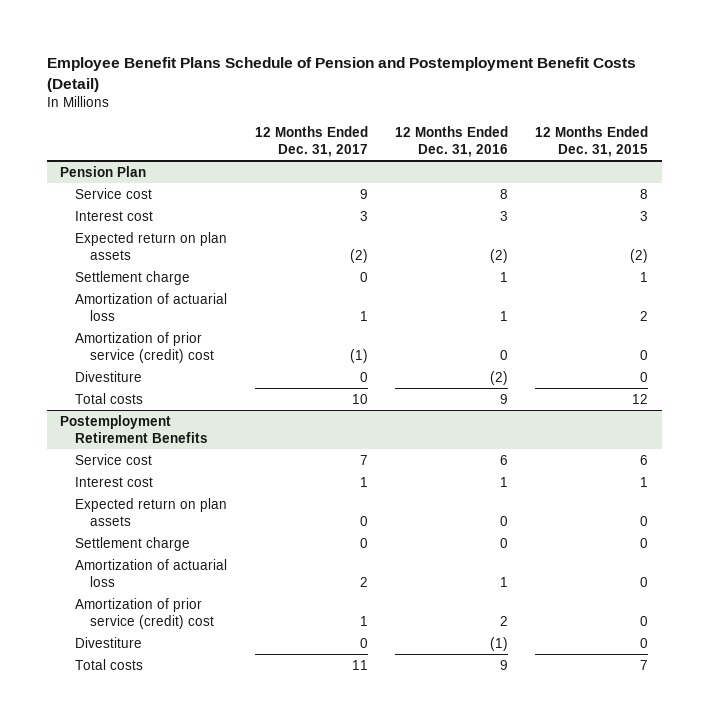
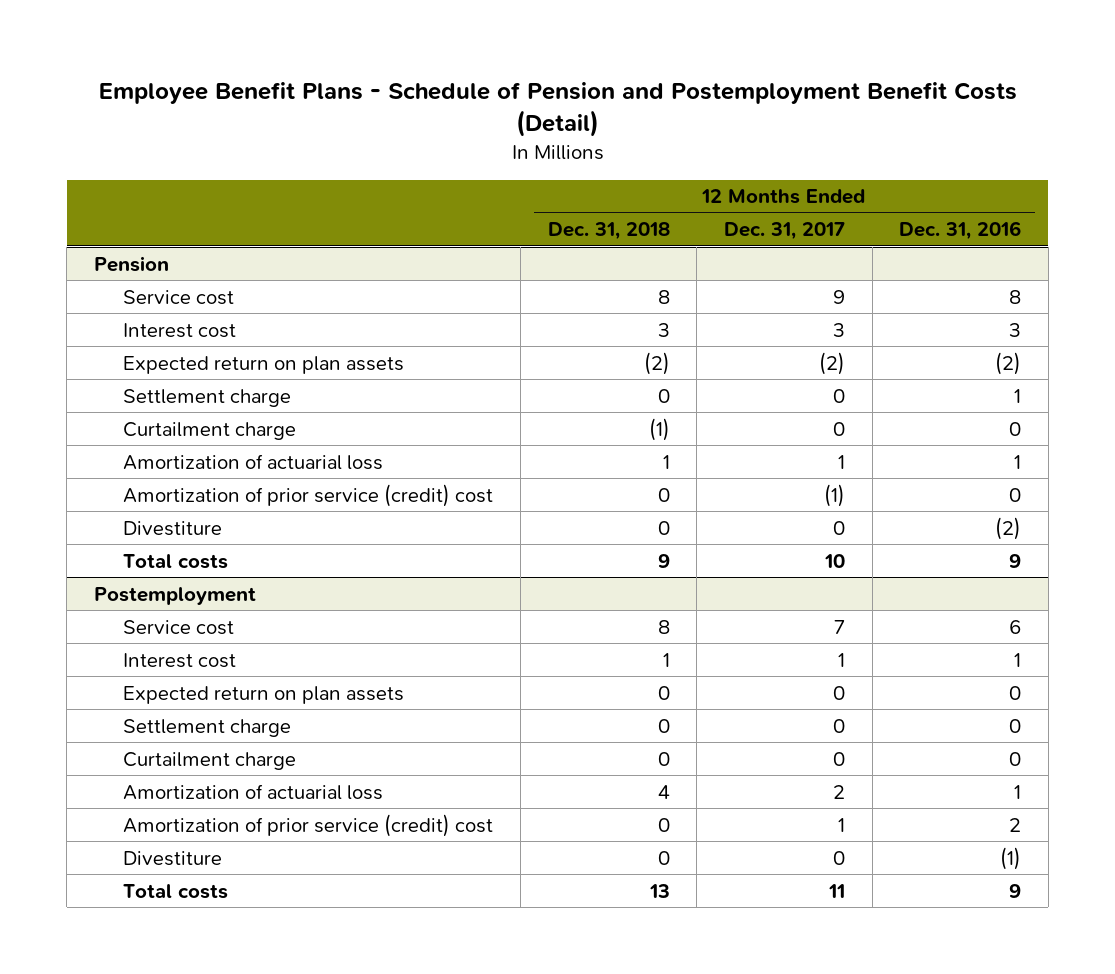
[46,56,636,93] Employee Benefit Plans Schedule of Pension and Postemployment Benefit Costs (Detail) -> [98,81,1017,138] Employee Benefit Plans - Schedule of Pension and Postemployment Benefit Costs (Detail)
[535,125,649,157] 12 Months Ended Dec. 31, 2015 -> none
none -> [547,222,670,241] Dec. 31, 2018
[60,165,147,177] Pension Plan -> [94,255,170,272] Pension
none -> [123,421,297,440] Curtailment charge
[60,414,209,443] Postemployment Retirement Benefits -> [94,586,257,605] Postemployment
none -> [123,751,297,770] Curtailment charge

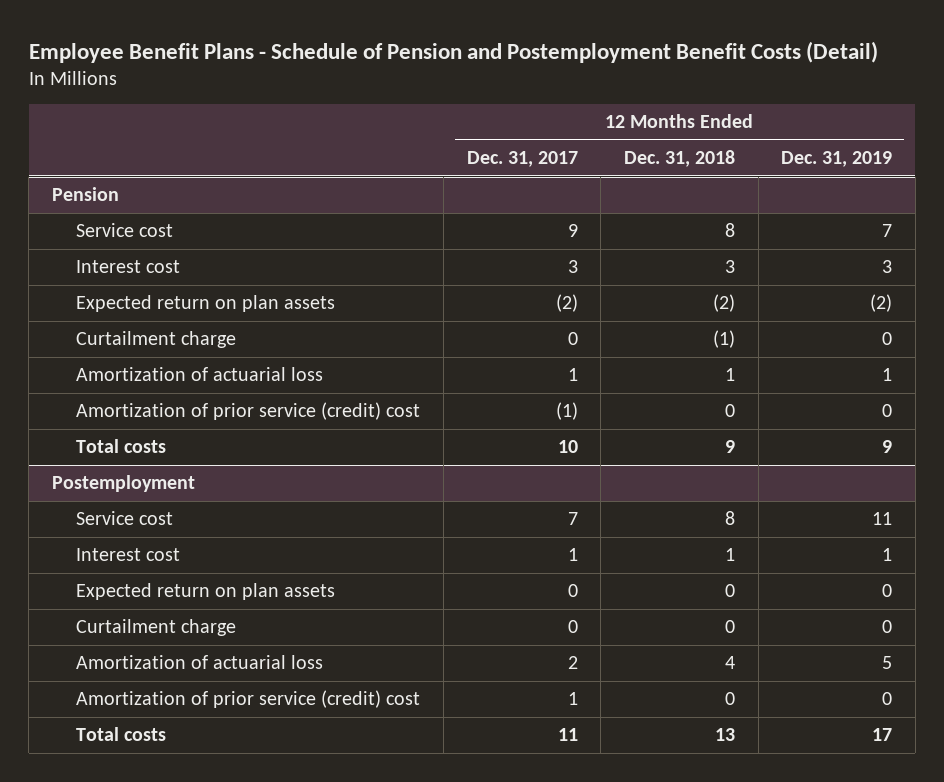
[899,221,1022,241] Dec. 31, 2016 -> none
none -> [781,151,893,168] Dec. 31, 2019
[123,388,292,407] Settlement charge -> none
[123,520,223,536] Divestiture -> none
[123,718,292,737] Settlement charge -> none
[123,850,223,866] Divestiture -> none

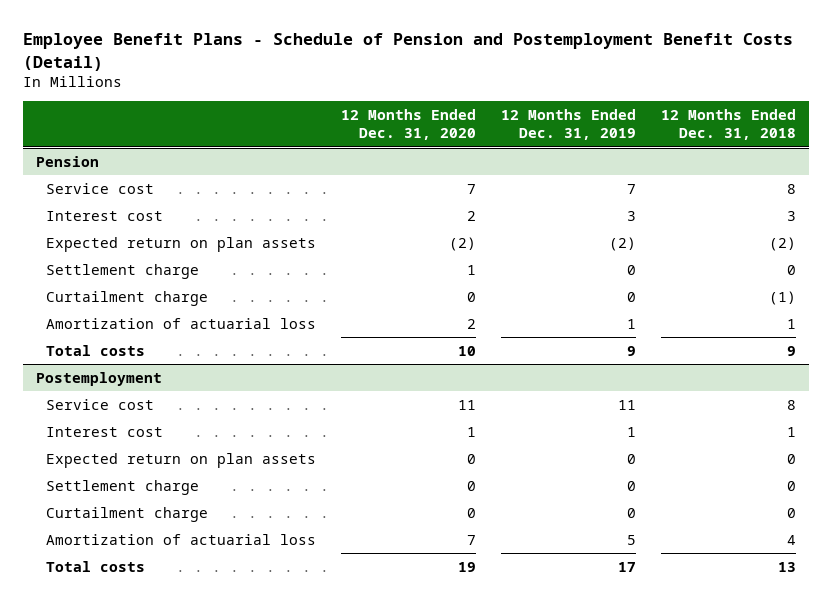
[466,151,578,168] Dec. 31, 2017 -> none
none -> [341,109,477,141] 12 Months Ended Dec. 31, 2020
none -> [46,263,200,279] Settlement charge
[76,402,421,421] Amortization of prior service (credit) cost -> none
none -> [46,479,200,495] Settlement charge
[76,690,421,709] Amortization of prior service (credit) cost -> none

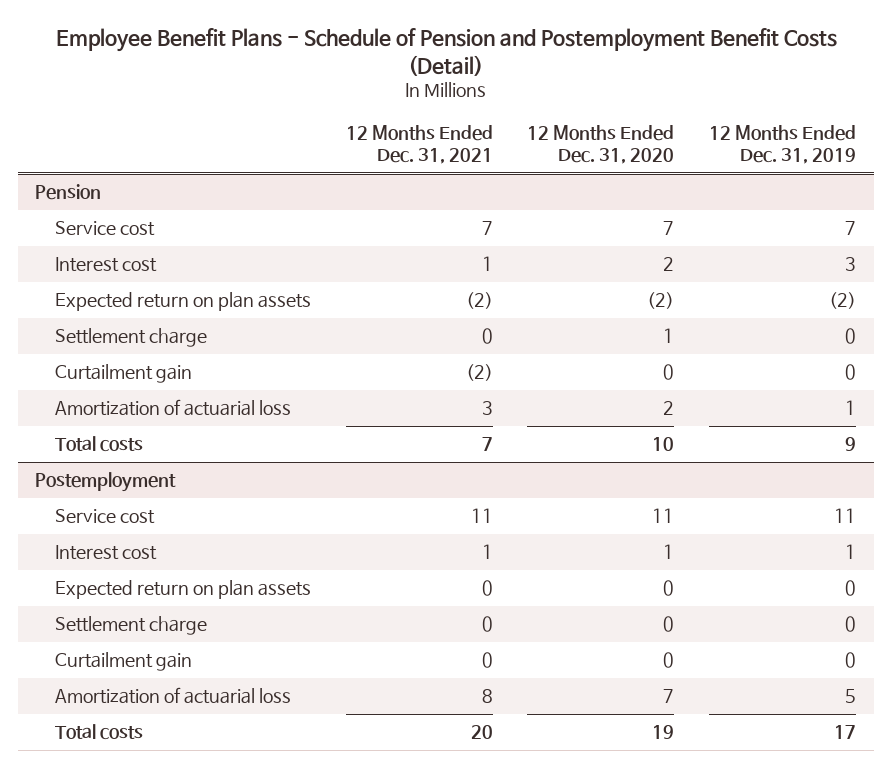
[661,109,797,141] 12 Months Ended Dec. 31, 2018 -> none
none -> [345,124,493,165] 12 Months Ended Dec. 31, 2021
[46,290,209,306] Curtailment charge -> [54,364,192,384] Curtailment gain
[46,506,209,522] Curtailment charge -> [54,652,192,672] Curtailment gain

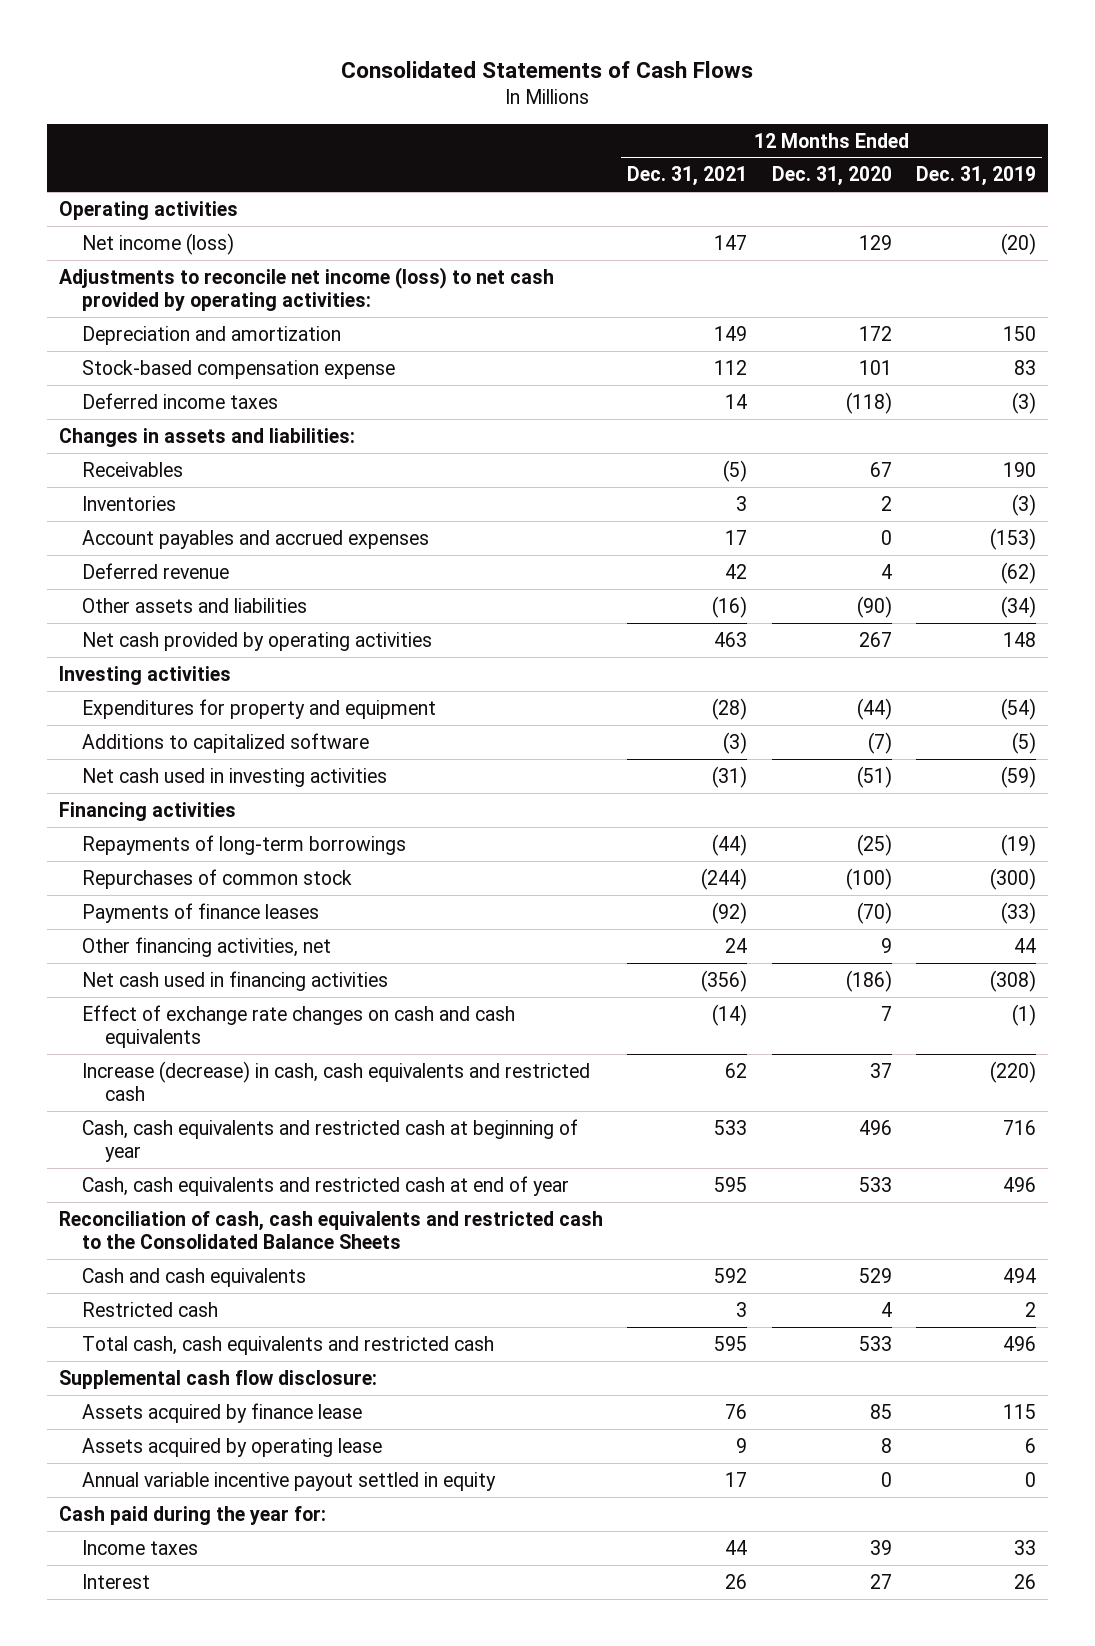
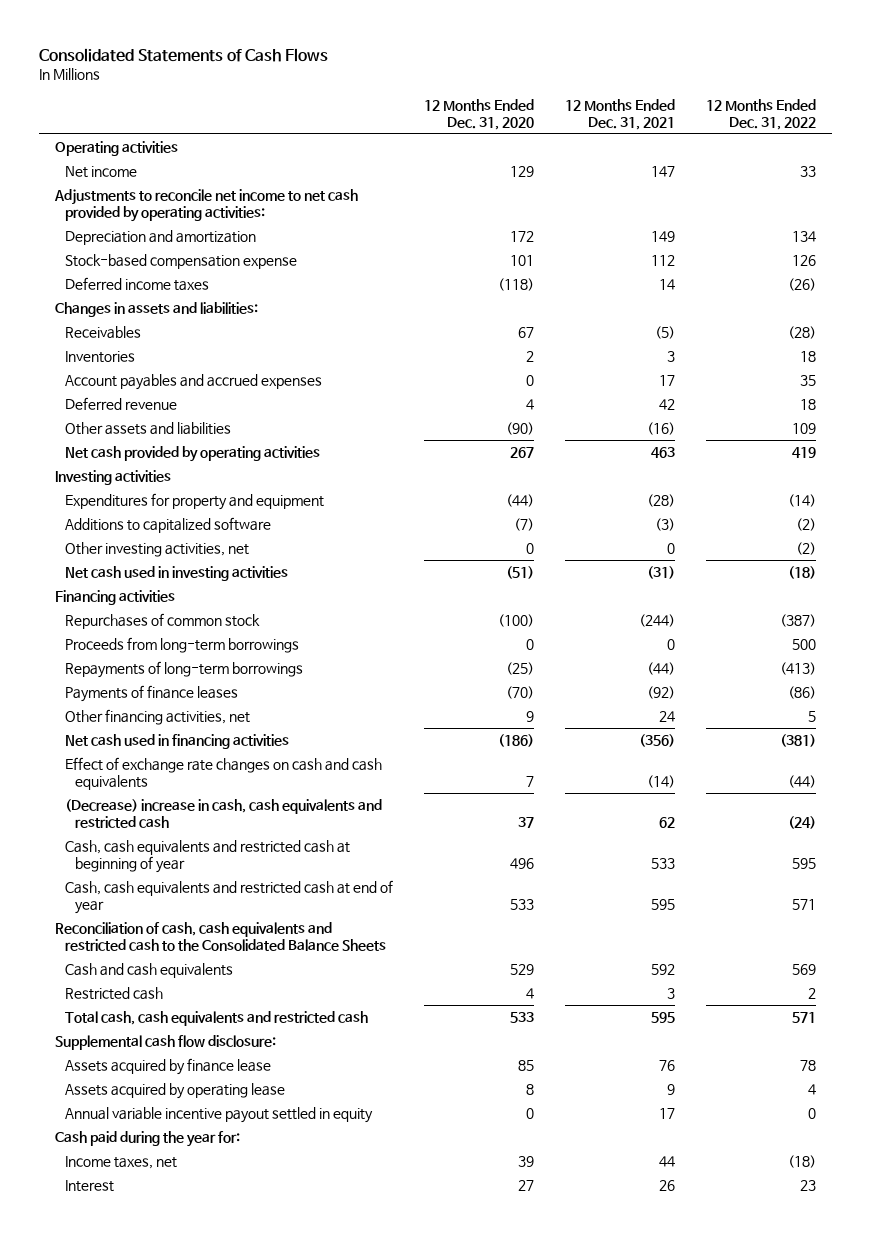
[915,166,1036,187] Dec. 31, 2019 -> none
none -> [706,99,817,130] 12 Months Ended Dec. 31, 2022
[82,232,235,255] Net income (loss) -> [64,165,137,178] Net income
[59,266,555,312] Adjustments to reconcile net income (loss) to net cash provided by operating activities: -> [53,188,358,222] Adjustments to reconcile net income to net cash provided by operating activities:
none -> [64,541,249,557] Other investing activities, net
none -> [64,636,299,653] Proceeds from long-term borrowings
[82,834,407,855] Repayments of long-term borrowings -> [64,660,303,678] Repayments of long-term borrowings
[82,1060,591,1102] Increase (decrease) in cash, cash equivalents and restricted cash -> [64,798,382,828] (Decrease) increase in cash, cash equivalents and restricted cash
[82,1539,199,1555] Income taxes -> [64,1155,177,1169] Income taxes, net

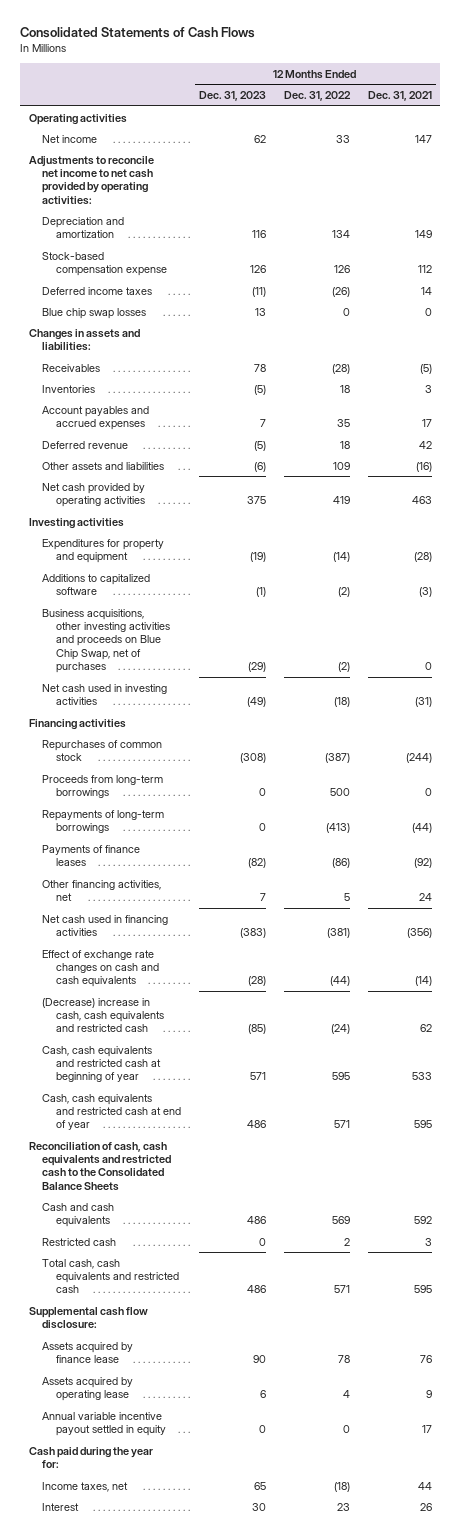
[423,99,534,130] 12 Months Ended Dec. 31, 2020 -> none
none -> [199,90,267,101] Dec. 31, 2023
none -> [42,307,147,319] Blue chip swap losses
[64,541,249,557] Other investing activities, net -> none
none -> [42,608,171,673] Business acquisitions, other investing activities and proceeds on Blue Chip Swap, net of purchases

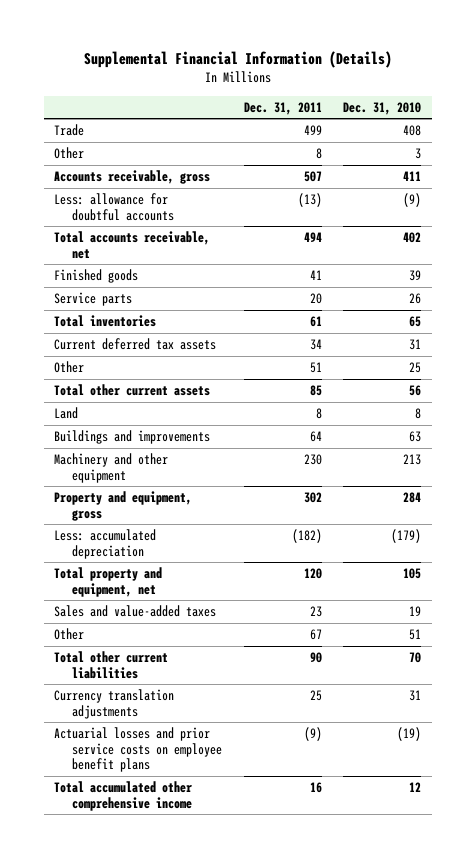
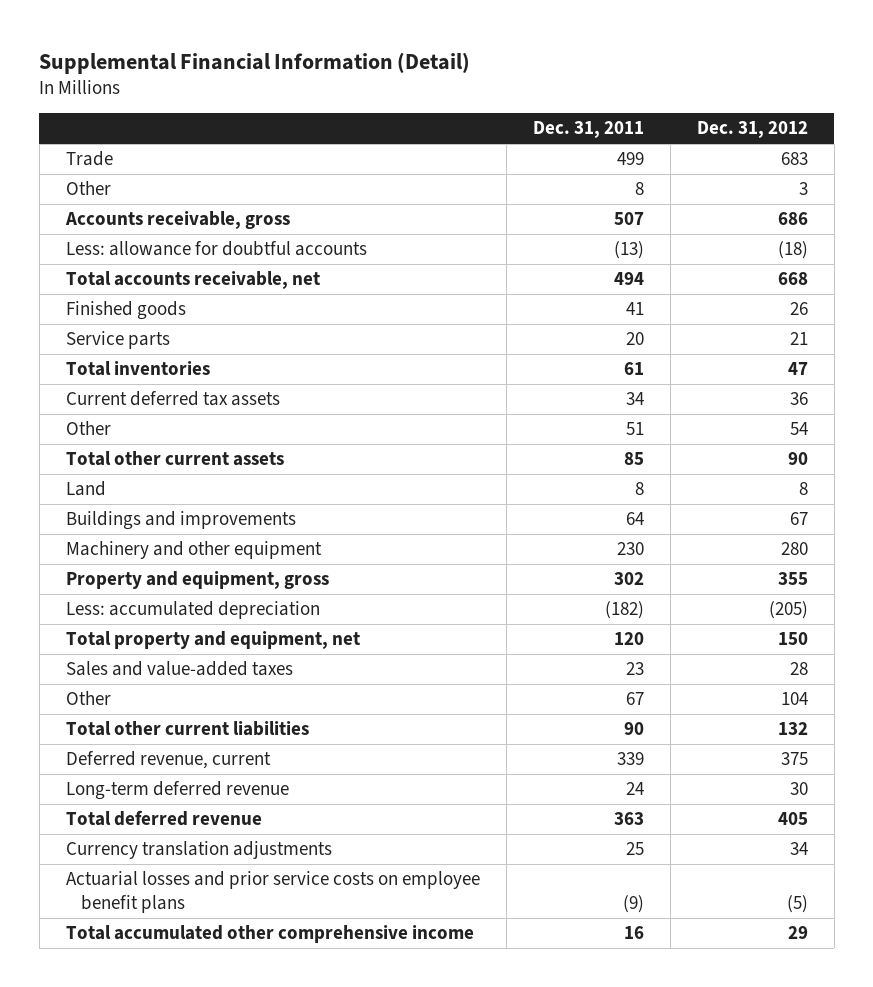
[83,51,392,69] Supplemental Financial Information (Details) -> [39,51,471,74] Supplemental Financial Information (Detail)
[343,101,422,115] Dec. 31, 2010 -> none
none -> [696,121,808,139] Dec. 31, 2012
none -> [65,751,271,770] Deferred revenue, current
none -> [65,781,289,801] Long-term deferred revenue
none -> [65,810,262,827] Total deferred revenue

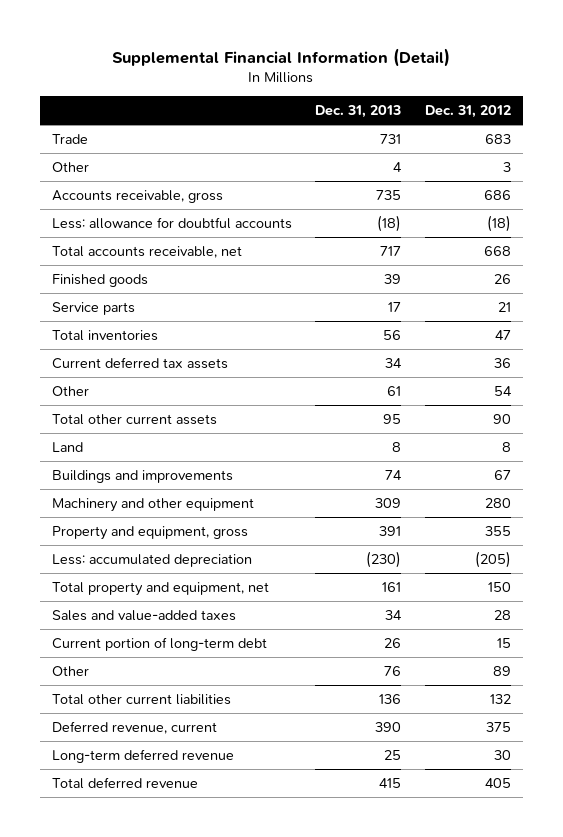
[532,121,644,139] Dec. 31, 2011 -> none
none -> [315,105,402,119] Dec. 31, 2013
none -> [52,636,268,651] Current portion of long-term debt
[780,692,808,706] 104 -> [492,665,511,676] 89
[65,841,332,860] Currency translation adjustments -> none
[65,871,480,914] Actuarial losses and prior service costs on employee benefit plans -> none
[65,925,474,944] Total accumulated other comprehensive income -> none

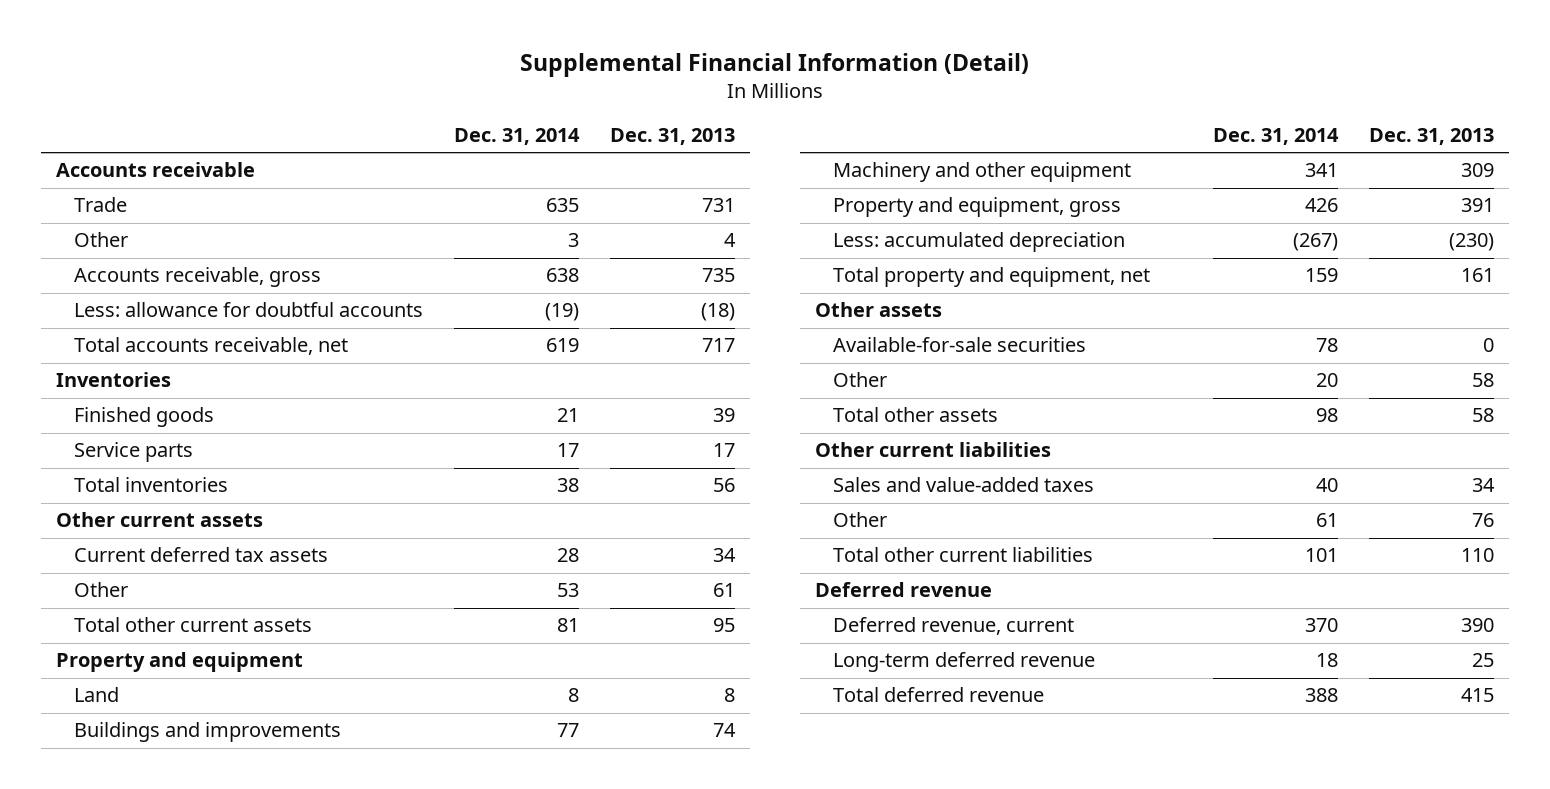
[424,105,511,119] Dec. 31, 2012 -> none
none -> [453,128,580,146] Dec. 31, 2014
none -> [56,162,256,178] Accounts receivable
none -> [56,372,172,388] Inventories
none -> [56,512,264,528] Other current assets
none -> [56,652,304,673] Property and equipment
none -> [814,302,942,318] Other assets
none -> [832,337,1086,353] Available-for-sale securities
none -> [832,372,887,388] Other
none -> [832,407,998,423] Total other assets
none -> [814,442,1051,458] Other current liabilities
[52,636,268,651] Current portion of long-term debt -> none
[379,693,402,704] 136 -> [1460,548,1494,563] 110
none -> [814,582,992,598] Deferred revenue

